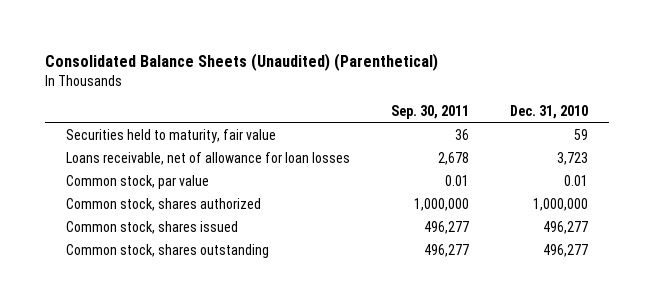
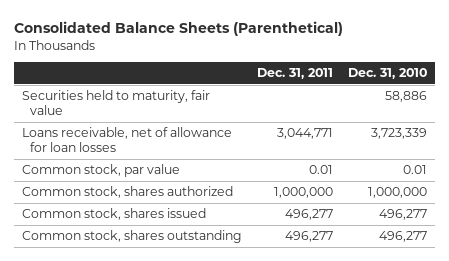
[45,53,439,72] Consolidated Balance Sheets (Unaudited) (Parenthetical) -> [13,21,343,37] Consolidated Balance Sheets (Parenthetical)
[391,105,470,120] Sep. 30, 2011 -> none
none -> [256,68,333,80] Dec. 31, 2011
[574,129,589,141] 59 -> [385,91,428,103] 58,886
[557,152,589,166] 3,723 -> [371,128,428,140] 3,723,339

